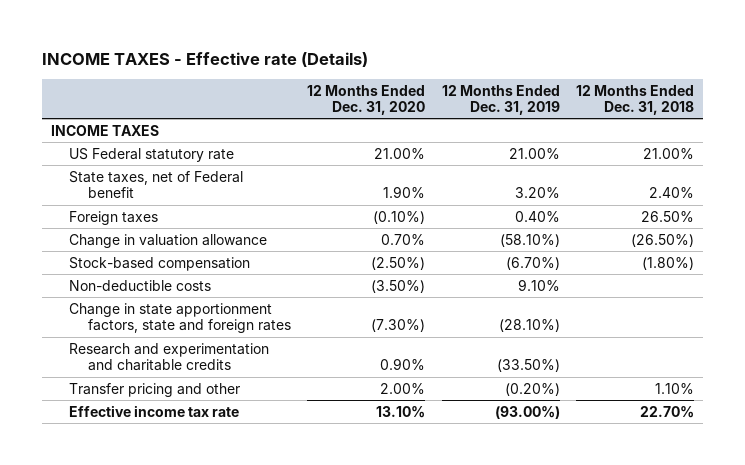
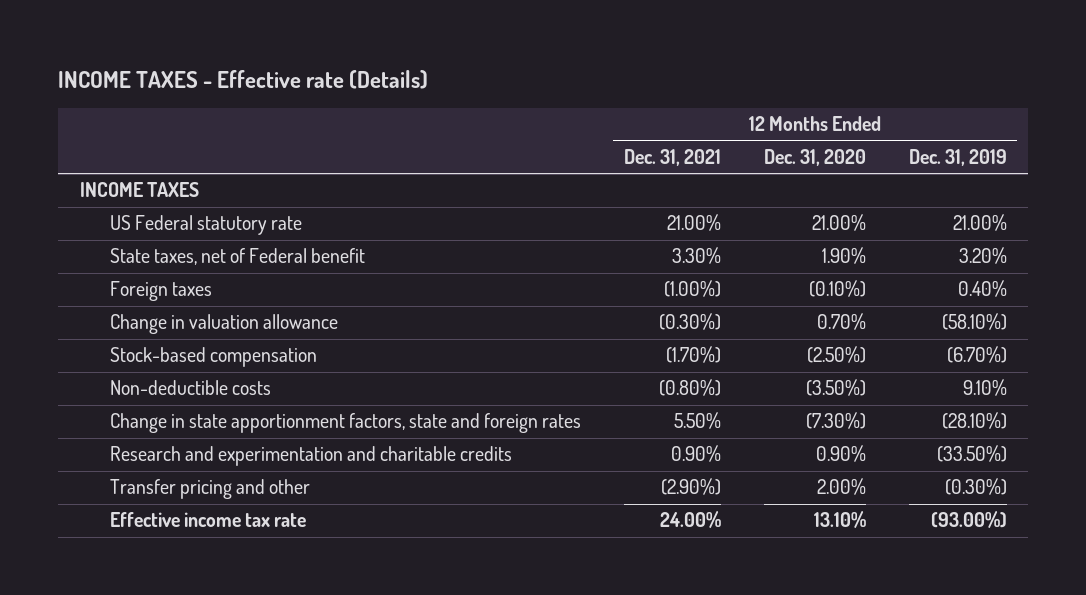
[576,84,695,116] 12 Months Ended Dec. 31, 2018 -> none
none -> [623,148,721,166] Dec. 31, 2021
[504,382,560,396] (0.20%) -> [944,478,1007,496] (0.30%)

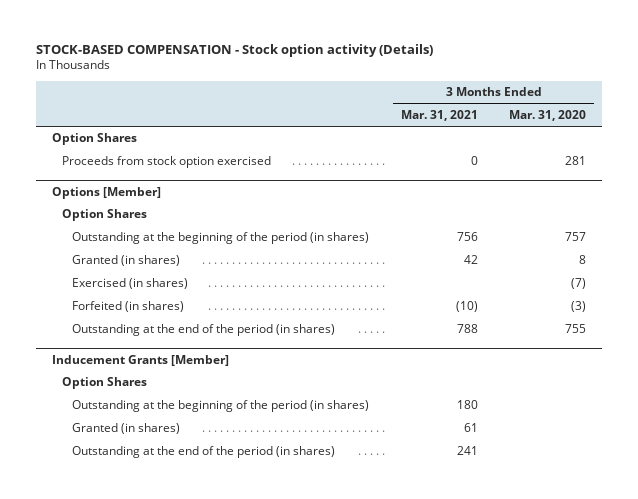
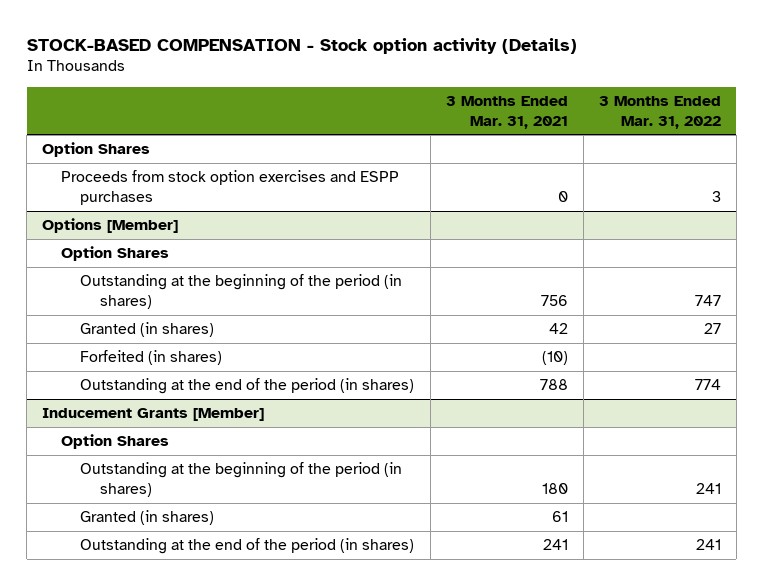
[509,109,587,121] Mar. 31, 2020 -> none
none -> [598,96,721,129] 3 Months Ended Mar. 31, 2022
[62,156,272,169] Proceeds from stock option exercised -> [61,170,400,205] Proceeds from stock option exercises and ESPP purchases
[72,278,189,290] Exercised (in shares) -> none

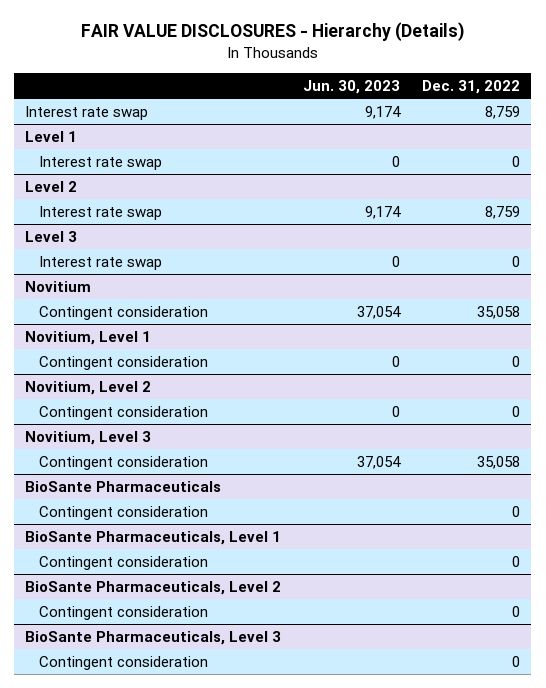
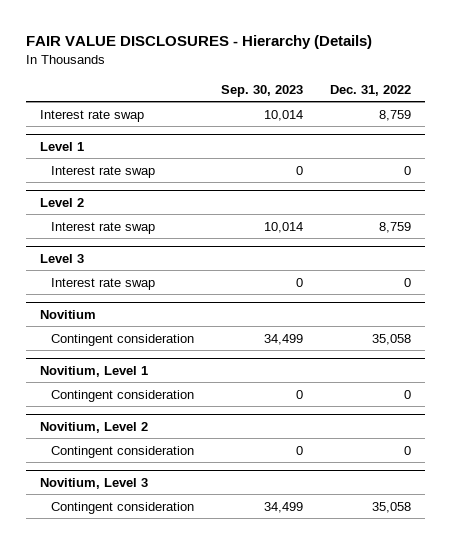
[303,79,401,94] Jun. 30, 2023 -> none
none -> [221,84,304,97] Sep. 30, 2023
[25,481,222,493] BioSante Pharmaceuticals -> none
[38,506,208,521] Contingent consideration -> none
[25,531,282,546] BioSante Pharmaceuticals, Level 1 -> none
[38,556,208,571] Contingent consideration -> none
[25,581,282,596] BioSante Pharmaceuticals, Level 2 -> none
[38,606,208,621] Contingent consideration -> none
[25,631,282,646] BioSante Pharmaceuticals, Level 3 -> none
[38,656,208,671] Contingent consideration -> none

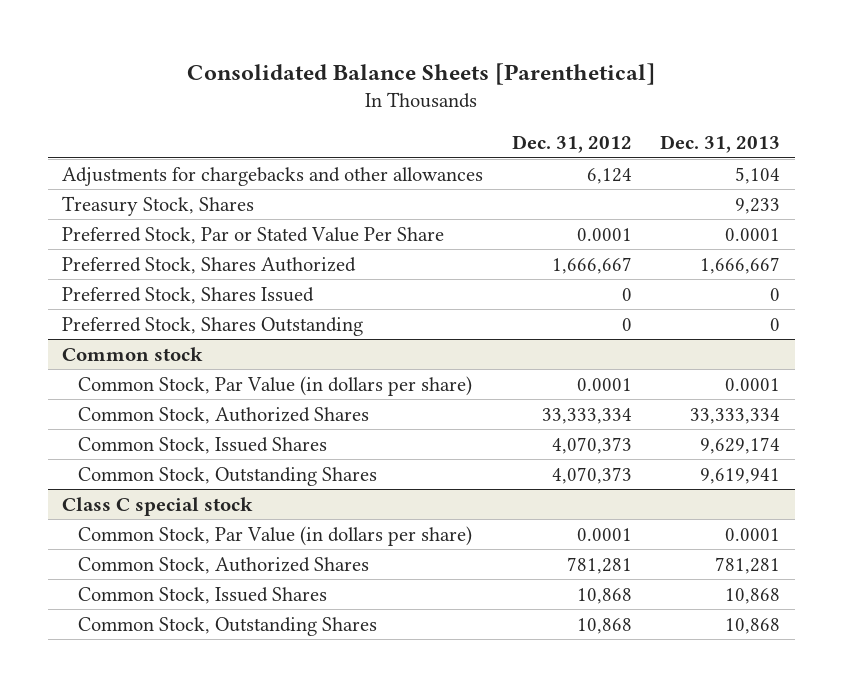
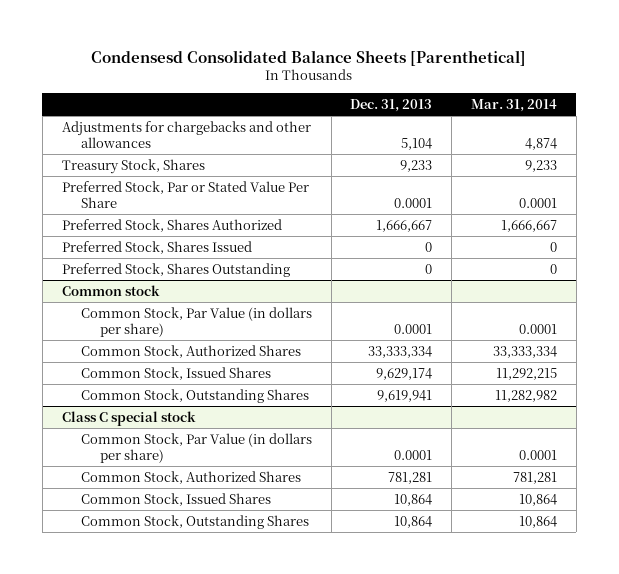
[187,62,656,85] Consolidated Balance Sheets [Parenthetical] -> [91,49,527,66] Condensesd Consolidated Balance Sheets [Parenthetical]
[511,135,632,154] Dec. 31, 2012 -> none
none -> [471,98,558,112] Mar. 31, 2014
[725,587,781,604] 10,868 -> [394,493,433,506] 10,864
[725,617,781,634] 10,868 -> [394,515,433,528] 10,864

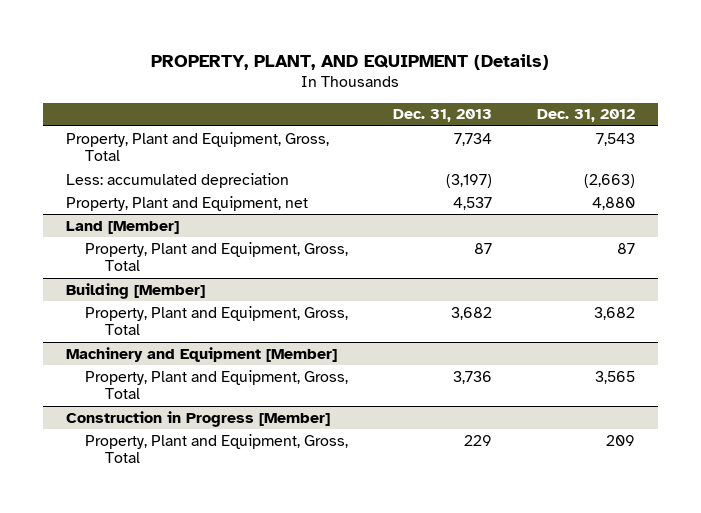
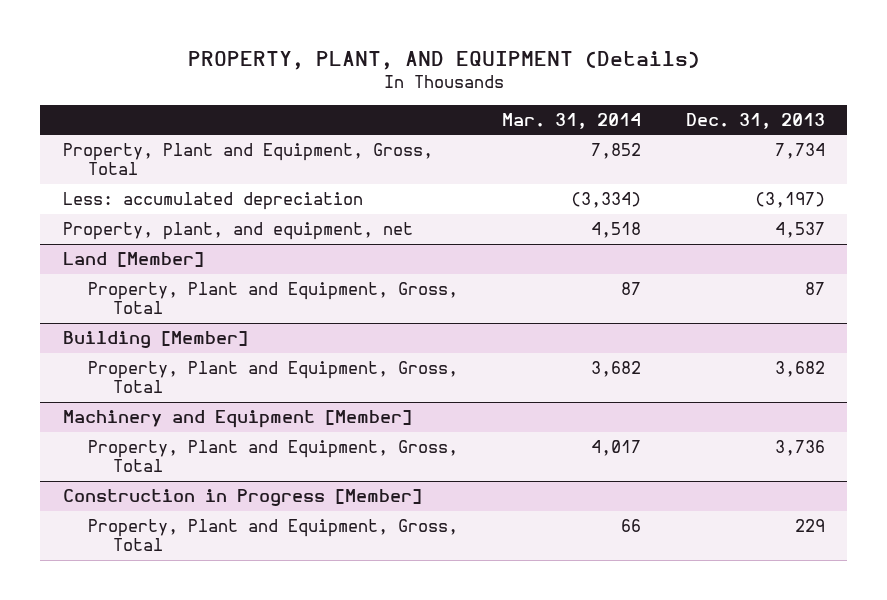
[537,109,636,123] Dec. 31, 2012 -> none
none -> [502,112,642,129] Mar. 31, 2014
[65,195,308,211] Property, Plant and Equipment, net -> [62,222,413,241] Property, plant, and equipment, net

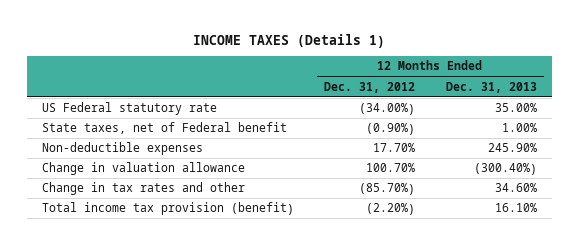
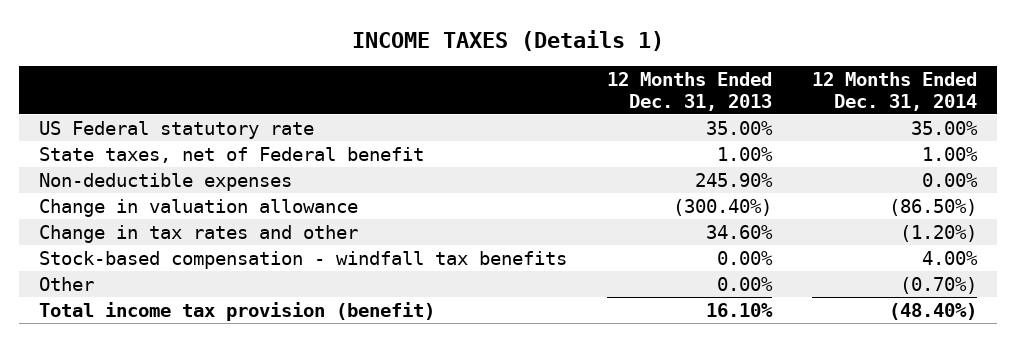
[324,81,416,93] Dec. 31, 2012 -> none
none -> [811,72,977,111] 12 Months Ended Dec. 31, 2014
none -> [38,250,567,269] Stock-based compensation - windfall tax benefits
none -> [38,276,94,291] Other

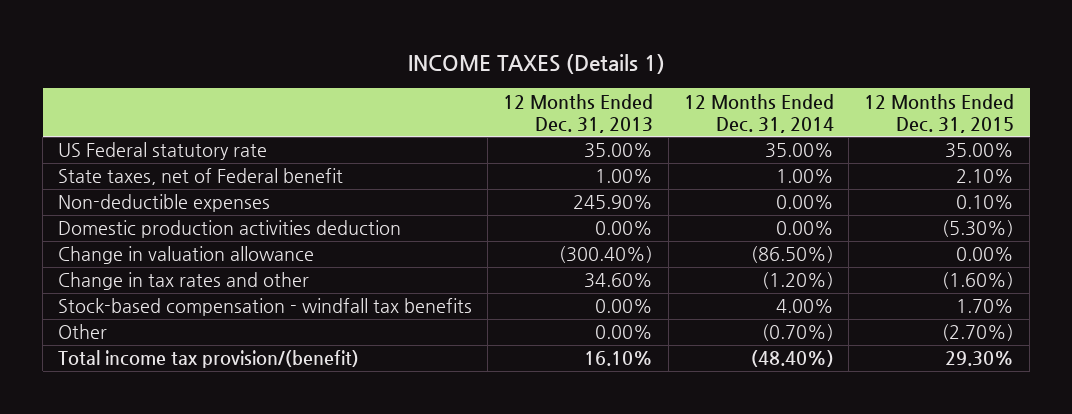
none -> [864,93,1015,133] 12 Months Ended Dec. 31, 2015
none -> [57,220,401,239] Domestic production activities deduction
[38,301,435,321] Total income tax provision (benefit) -> [57,350,359,369] Total income tax provision/(benefit)

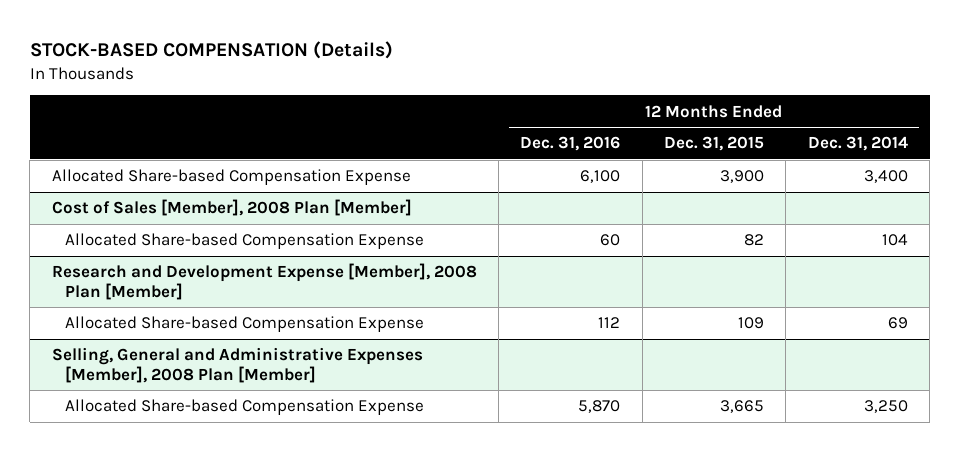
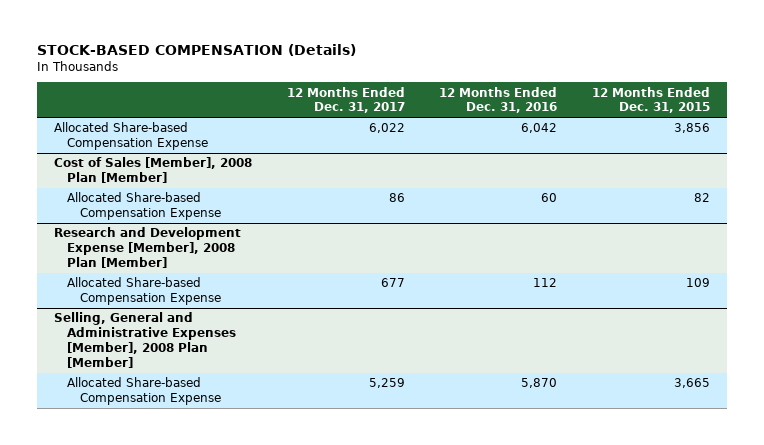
[807,136,908,152] Dec. 31, 2014 -> none
none -> [286,86,405,114] 12 Months Ended Dec. 31, 2017
[580,170,621,184] 6,100 -> [521,123,558,134] 6,042
[719,170,764,184] 3,900 -> [674,123,711,134] 3,856

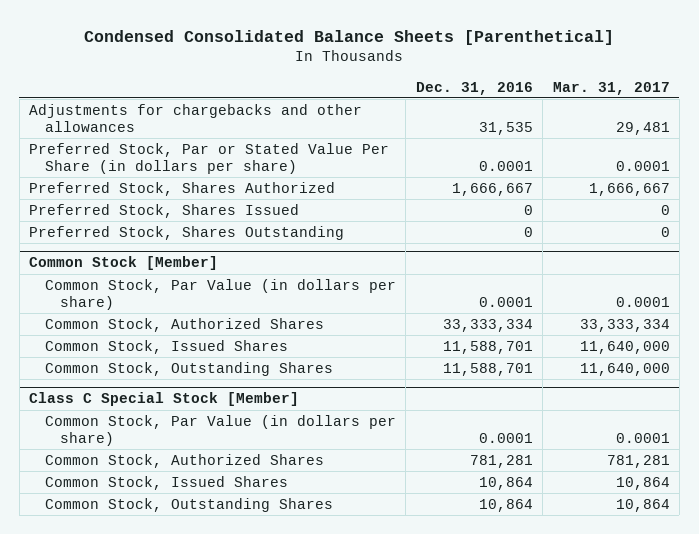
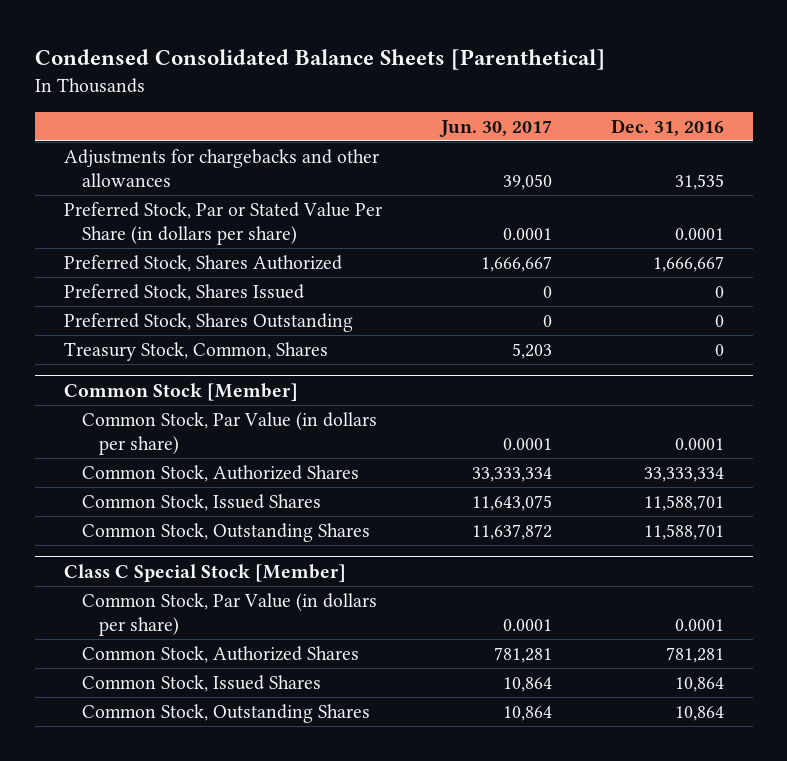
[552,81,670,95] Mar. 31, 2017 -> none
none -> [438,119,552,137] Jun. 30, 2017
none -> [63,342,328,362] Treasury Stock, Common, Shares

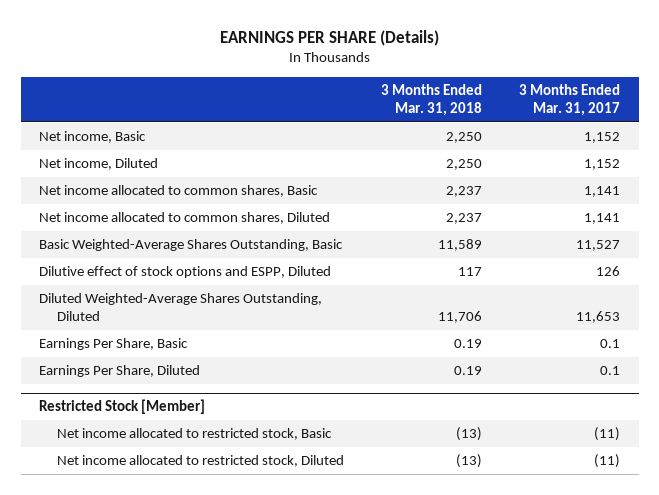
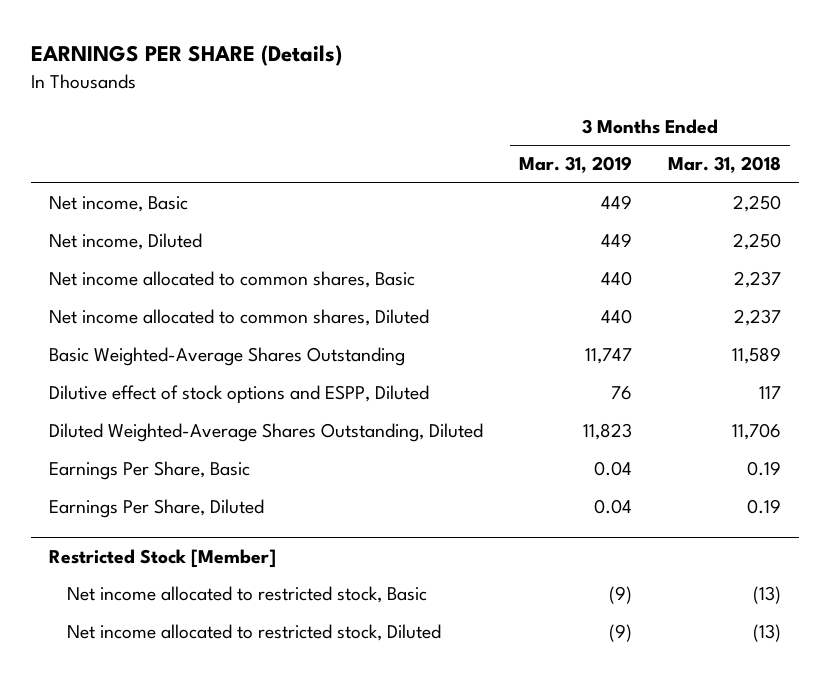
[519,83,621,117] 3 Months Ended Mar. 31, 2017 -> none
none -> [518,156,632,174] Mar. 31, 2019
[39,238,344,251] Basic Weighted-Average Shares Outstanding, Basic -> [48,347,405,367] Basic Weighted-Average Shares Outstanding

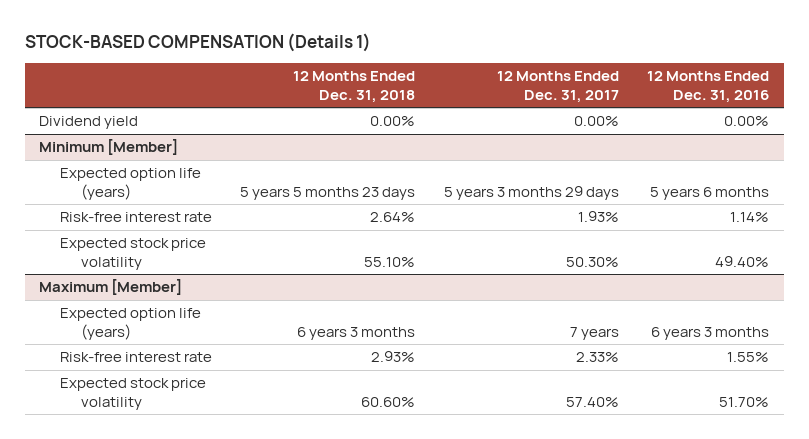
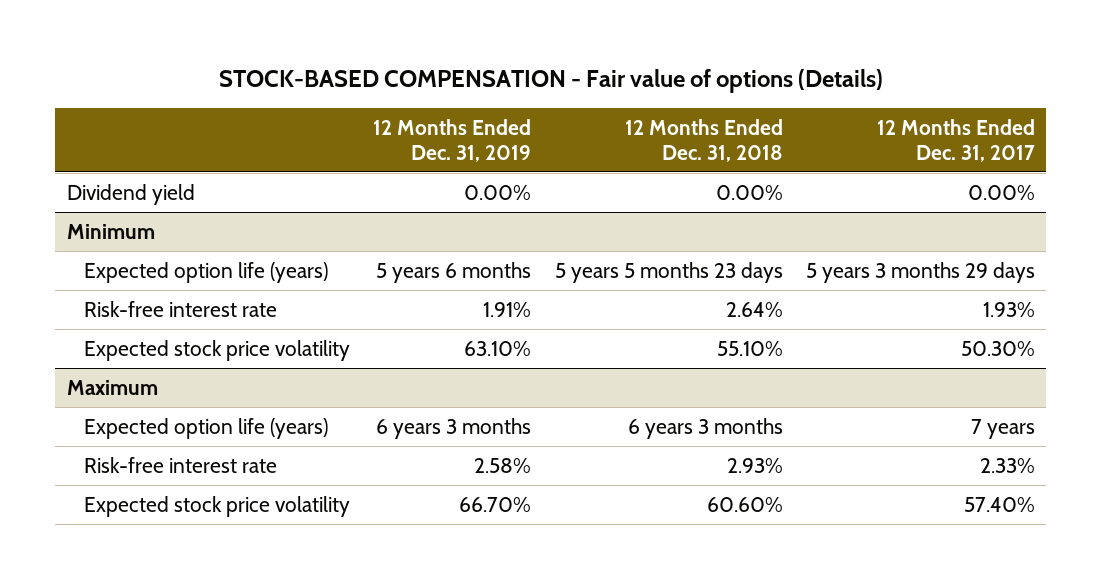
[24,32,371,52] STOCK-BASED COMPENSATION (Details 1) -> [218,69,883,94] STOCK-BASED COMPENSATION - Fair value of options (Details)
[647,71,770,103] 12 Months Ended Dec. 31, 2016 -> none
none -> [373,118,532,162] 12 Months Ended Dec. 31, 2019
[39,139,179,156] Minimum [Member] -> [66,223,155,239] Minimum
[39,279,183,296] Maximum [Member] -> [66,379,158,395] Maximum

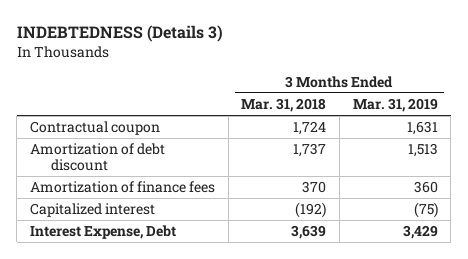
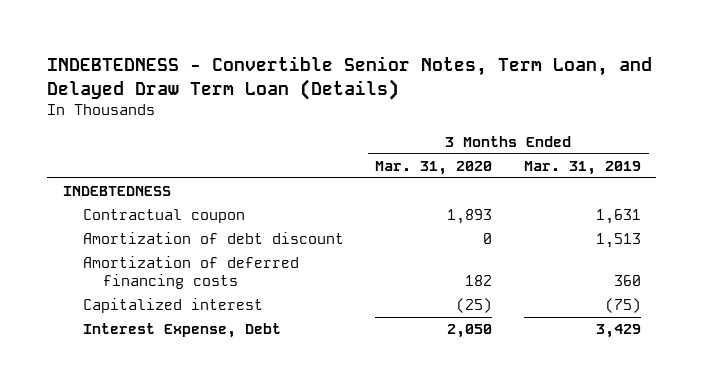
[16,25,223,43] INDEBTEDNESS (Details 3) -> [47,56,653,100] INDEBTEDNESS - Convertible Senior Notes, Term Loan, and Delayed Draw Term Loan (Details)
[241,97,327,112] Mar. 31, 2018 -> none
none -> [375,161,493,176] Mar. 31, 2020
none -> [63,186,172,197] INDEBTEDNESS
[29,181,215,194] Amortization of finance fees -> [82,256,299,290] Amortization of deferred financing costs

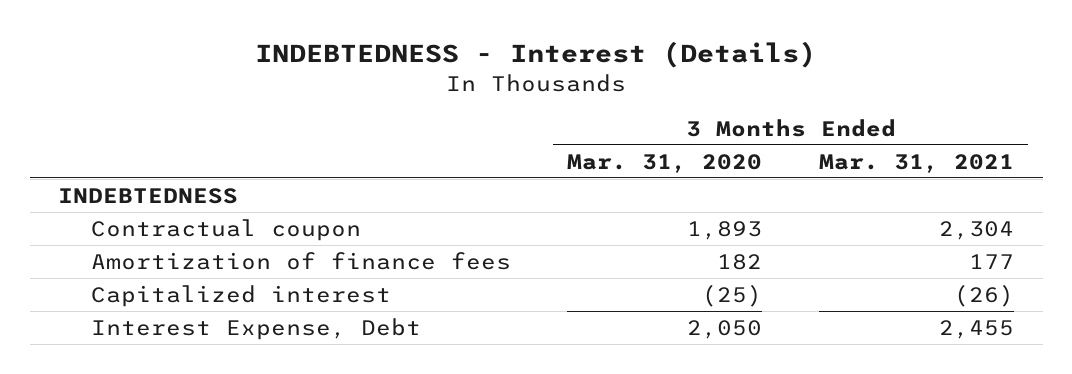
[47,56,653,100] INDEBTEDNESS - Convertible Senior Notes, Term Loan, and Delayed Draw Term Loan (Details) -> [255,41,817,69] INDEBTEDNESS - Interest (Details)
[523,161,641,176] Mar. 31, 2019 -> none
none -> [819,153,1015,173] Mar. 31, 2021
[82,232,344,245] Amortization of debt discount -> none
[82,256,299,290] Amortization of deferred financing costs -> [90,251,511,270] Amortization of finance fees

